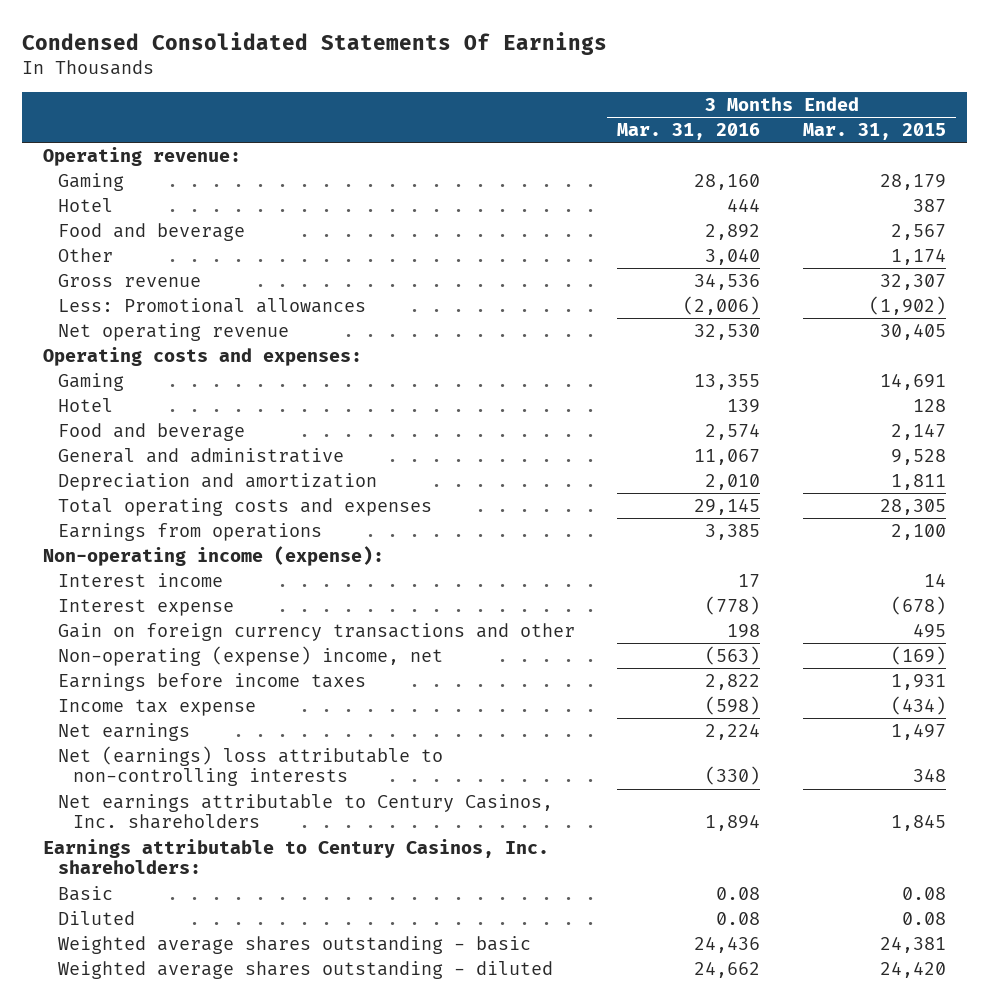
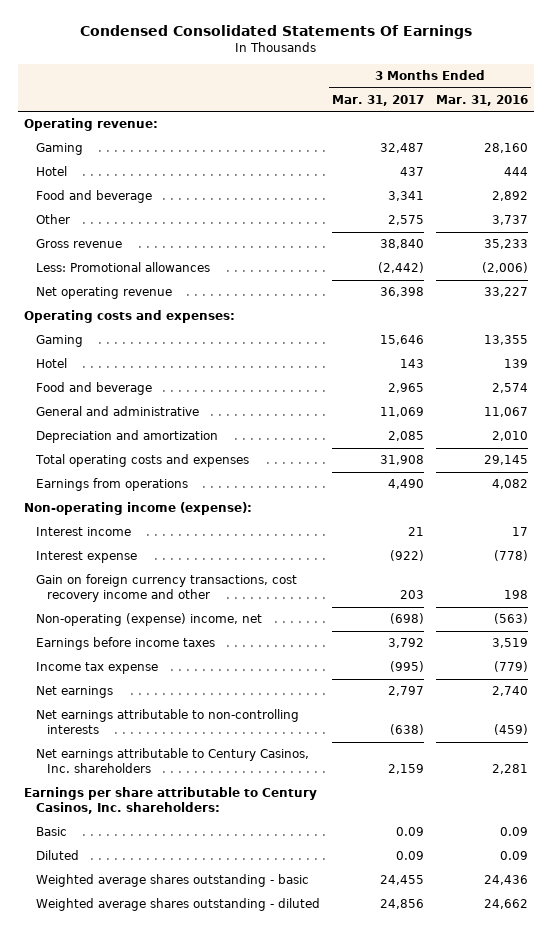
[802,123,946,141] Mar. 31, 2015 -> none
none -> [331,94,424,106] Mar. 31, 2017
[705,248,761,265] 3,040 -> [491,215,528,226] 3,737
[694,273,761,290] 34,536 -> [483,239,528,250] 35,233
[694,323,761,340] 32,530 -> [483,287,528,298] 33,227
[705,523,761,540] 3,385 -> [491,479,528,490] 4,082
[58,622,576,641] Gain on foreign currency transactions and other -> [35,574,297,602] Gain on foreign currency transactions, cost recovery income and other
[705,673,761,690] 2,822 -> [491,638,528,649] 3,519
[705,695,761,715] (598) -> [493,661,528,673] (779)
[705,723,761,740] 2,224 -> [491,686,528,697] 2,740
[58,745,444,787] Net (earnings) loss attributable to non-controlling interests -> [35,709,299,734] Net earnings attributable to non-controlling interests
[705,766,761,786] (330) -> [493,723,528,735] (459)
[705,815,761,832] 1,894 -> [491,763,528,774] 2,281
[43,838,550,875] Earnings attributable to Century Casinos, Inc. shareholders: -> [24,787,318,814] Earnings per share attributable to Century Casinos, Inc. shareholders:
[716,886,761,900] 0.08 -> [499,827,528,837] 0.09
[716,911,761,925] 0.08 -> [499,851,528,861] 0.09

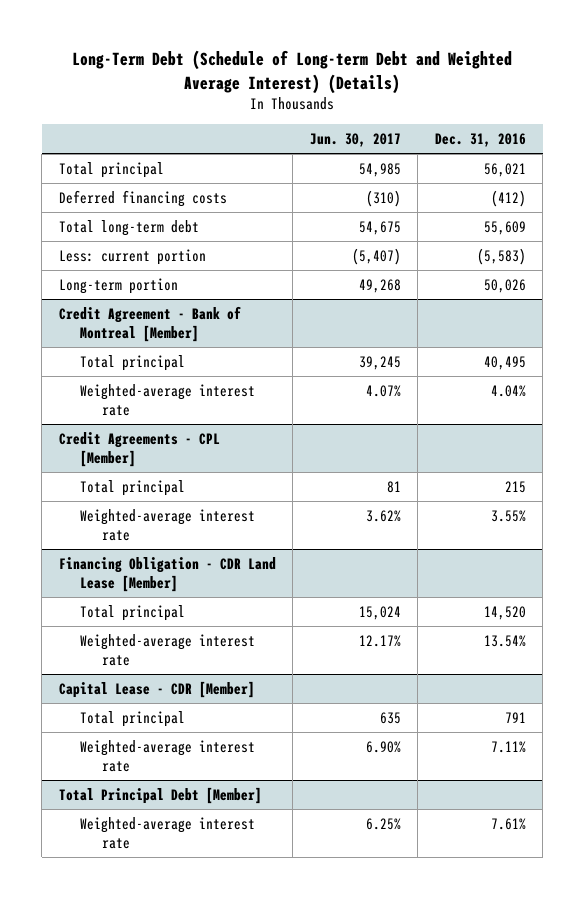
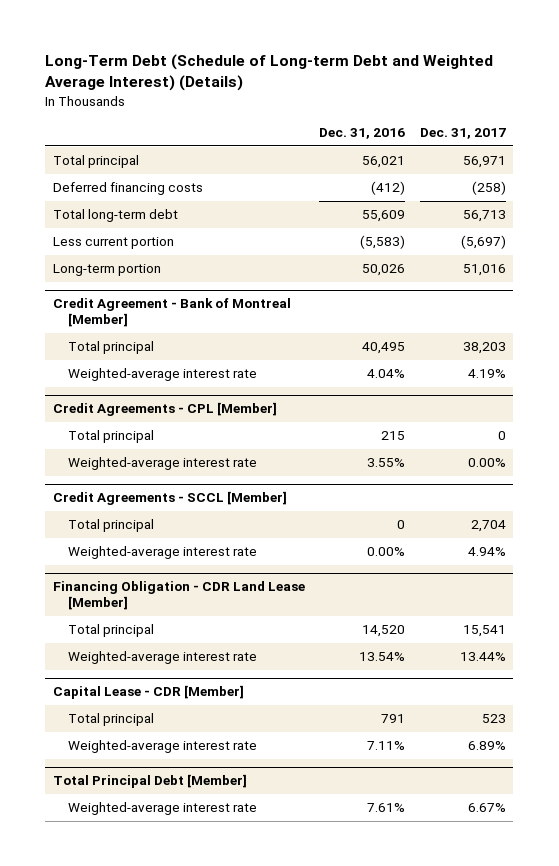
[309,133,401,148] Jun. 30, 2017 -> none
none -> [419,128,506,140] Dec. 31, 2017
[58,248,206,265] Less: current portion -> [52,237,174,250] Less current portion
none -> [52,491,287,506] Credit Agreements - SCCL [Member]
none -> [67,519,154,533] Total principal
none -> [67,546,257,560] Weighted-average interest rate

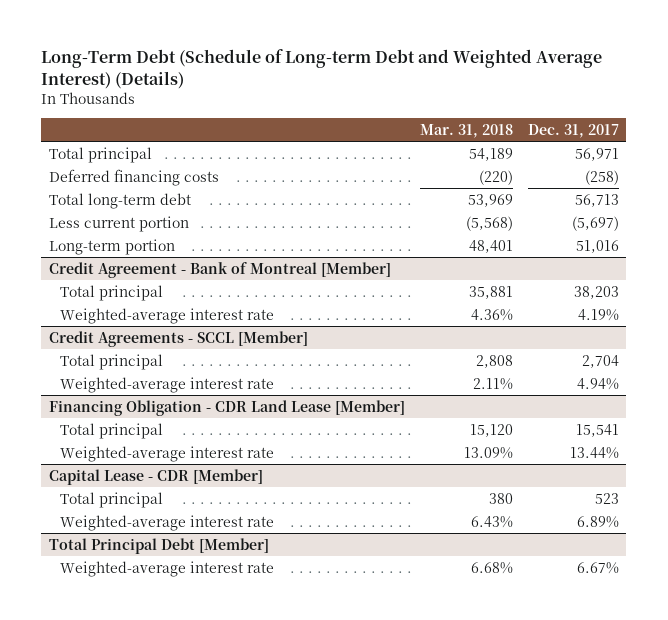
[319,128,406,140] Dec. 31, 2016 -> none
none -> [419,123,513,138] Mar. 31, 2018
[52,402,277,417] Credit Agreements - CPL [Member] -> none
[67,430,154,444] Total principal -> none
[67,457,257,471] Weighted-average interest rate -> none

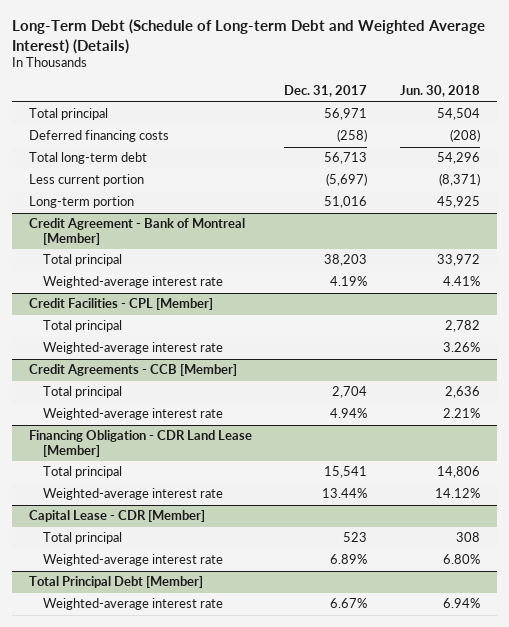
[419,123,513,138] Mar. 31, 2018 -> none
none -> [400,85,481,98] Jun. 30, 2018
none -> [28,298,213,311] Credit Facilities - CPL [Member]
none -> [42,320,122,333] Total principal
none -> [42,342,223,355] Weighted-average interest rate
[48,330,308,347] Credit Agreements - SCCL [Member] -> [28,364,237,377] Credit Agreements - CCB [Member]

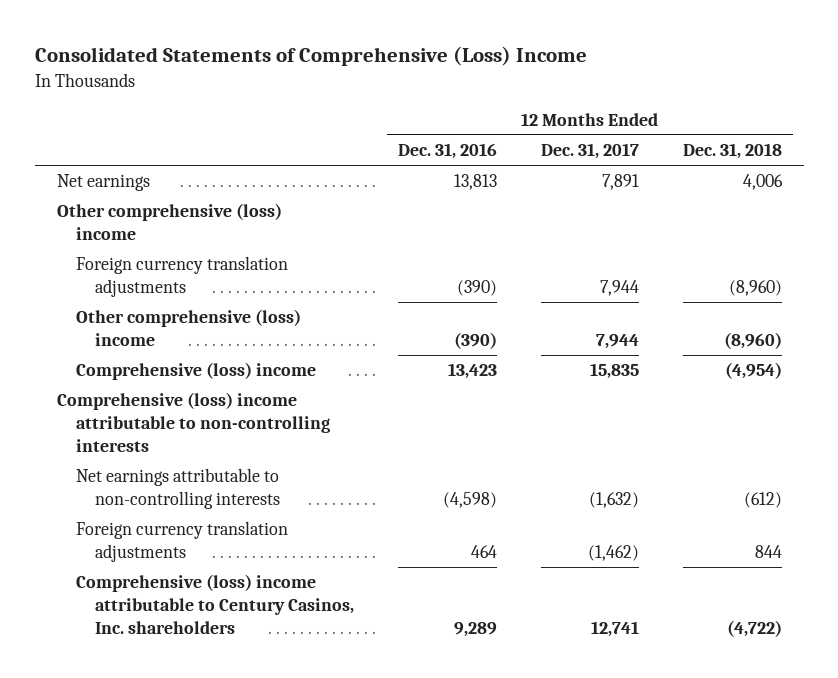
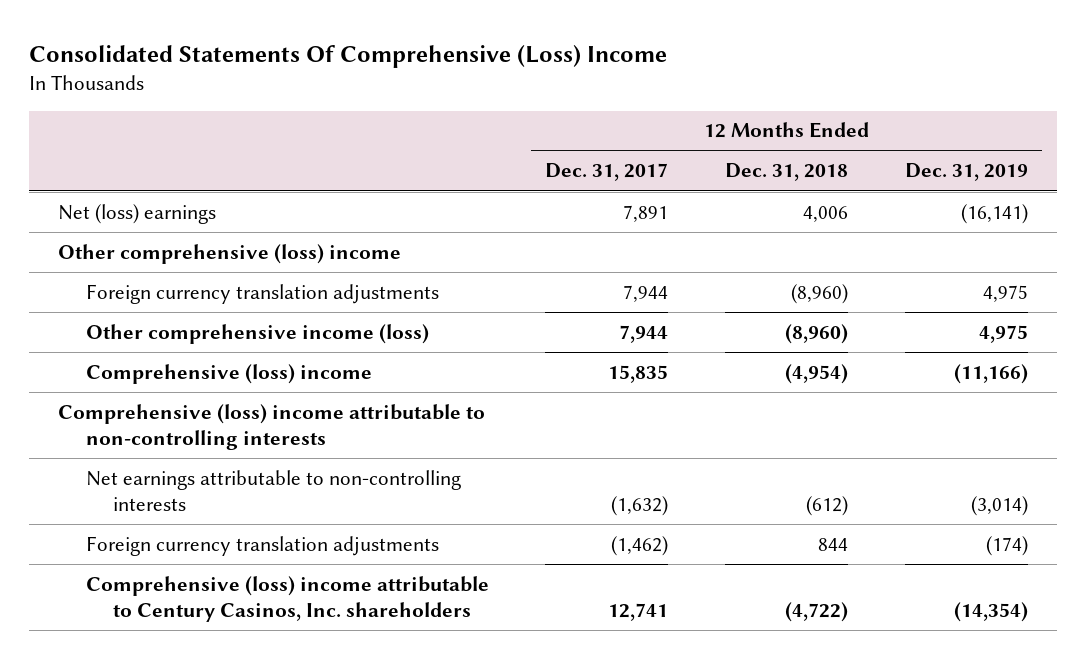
[34,46,587,67] Consolidated Statements of Comprehensive (Loss) Income -> [29,44,668,68] Consolidated Statements Of Comprehensive (Loss) Income
[398,143,498,160] Dec. 31, 2016 -> none
none -> [905,163,1029,182] Dec. 31, 2019
[56,174,150,192] Net earnings -> [57,203,216,224] Net (loss) earnings
[75,309,301,346] Other comprehensive (loss) income -> [85,323,429,344] Other comprehensive income (loss)

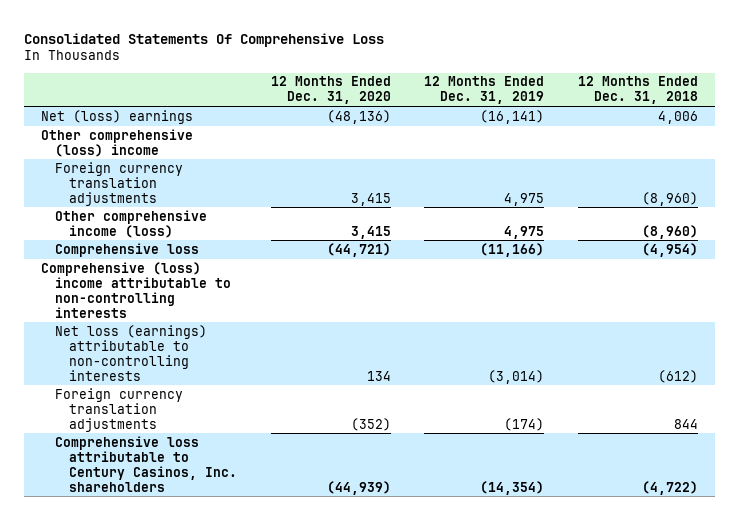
[29,44,668,68] Consolidated Statements Of Comprehensive (Loss) Income -> [24,32,385,47] Consolidated Statements Of Comprehensive Loss
[545,163,669,182] Dec. 31, 2017 -> none
none -> [270,76,391,105] 12 Months Ended Dec. 31, 2020
[85,363,372,384] Comprehensive (loss) income -> [55,242,200,257] Comprehensive loss
[85,469,461,512] Net earnings attributable to non-controlling interests -> [55,324,208,381] Net loss (earnings) attributable to non-controlling interests
[85,575,489,623] Comprehensive (loss) income attributable to Century Casinos, Inc. shareholders -> [55,435,238,492] Comprehensive loss attributable to Century Casinos, Inc. shareholders

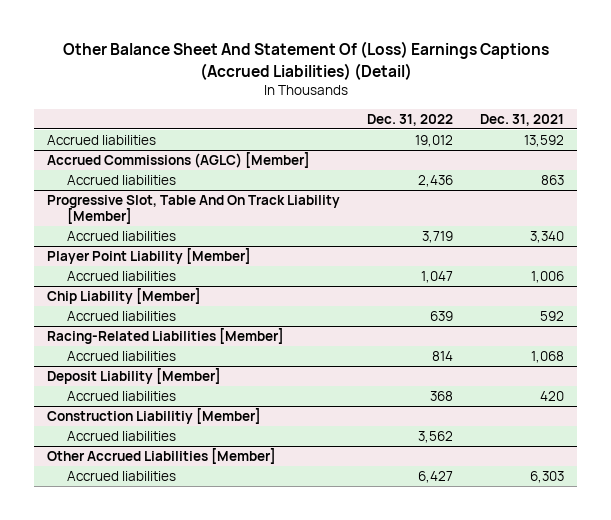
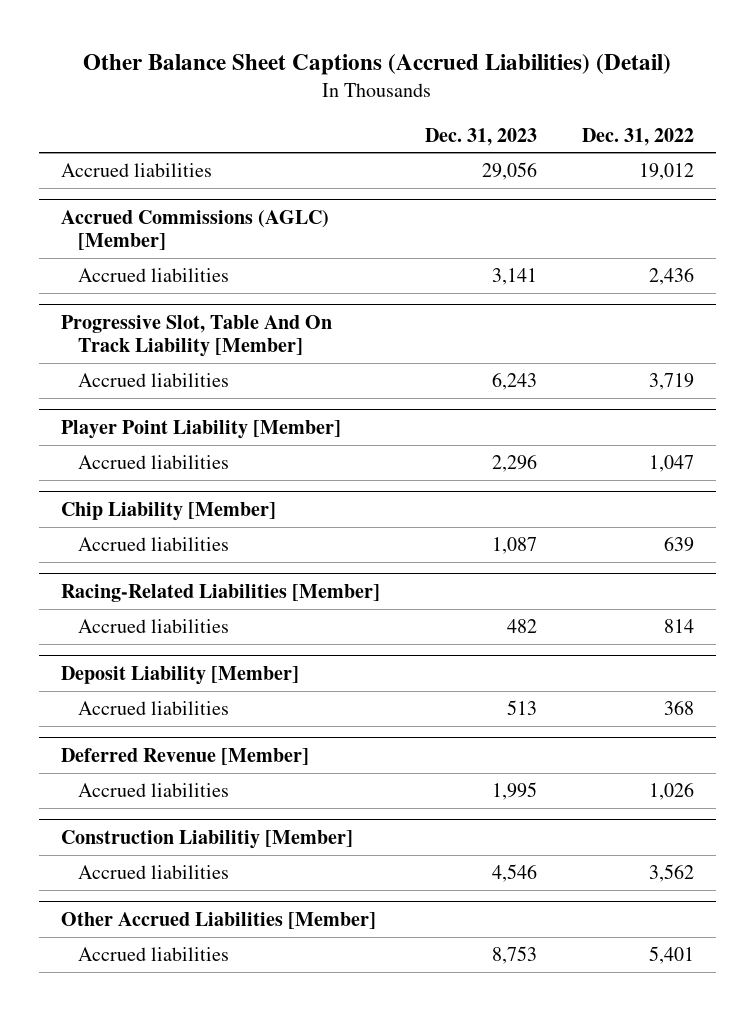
[62,41,549,80] Other Balance Sheet And Statement Of (Loss) Earnings Captions (Accrued Liabilities) (Detail) -> [83,54,672,76] Other Balance Sheet Captions (Accrued Liabilities) (Detail)
[479,113,564,126] Dec. 31, 2021 -> none
none -> [424,127,537,146] Dec. 31, 2023
none -> [61,747,310,765] Deferred Revenue [Member]
none -> [77,783,229,798] Accrued liabilities
[418,470,454,483] 6,427 -> [648,946,694,965] 5,401

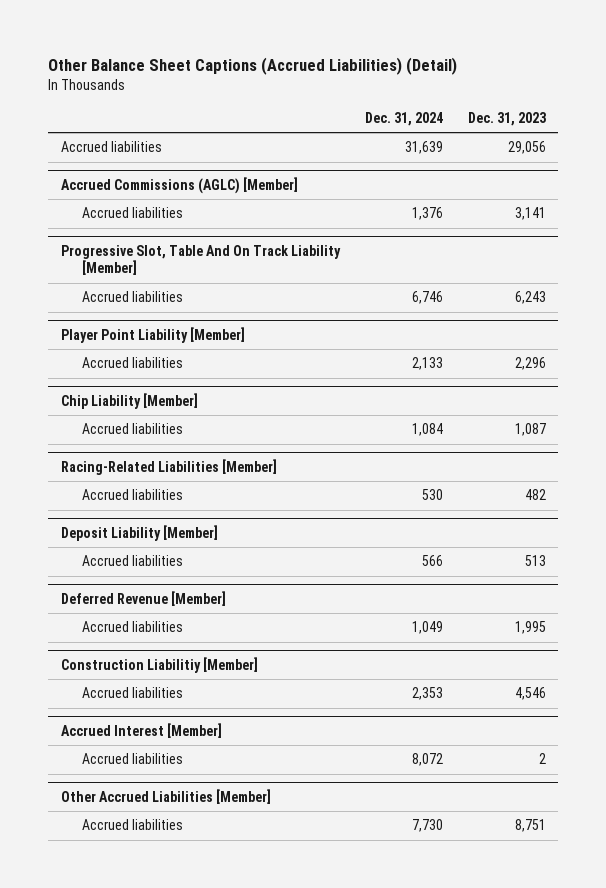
[581,127,694,146] Dec. 31, 2022 -> none
none -> [364,112,443,127] Dec. 31, 2024
none -> [60,723,222,739] Accrued Interest [Member]
none -> [82,753,184,765] Accrued liabilities
[491,946,537,965] 8,753 -> [514,819,546,833] 8,751

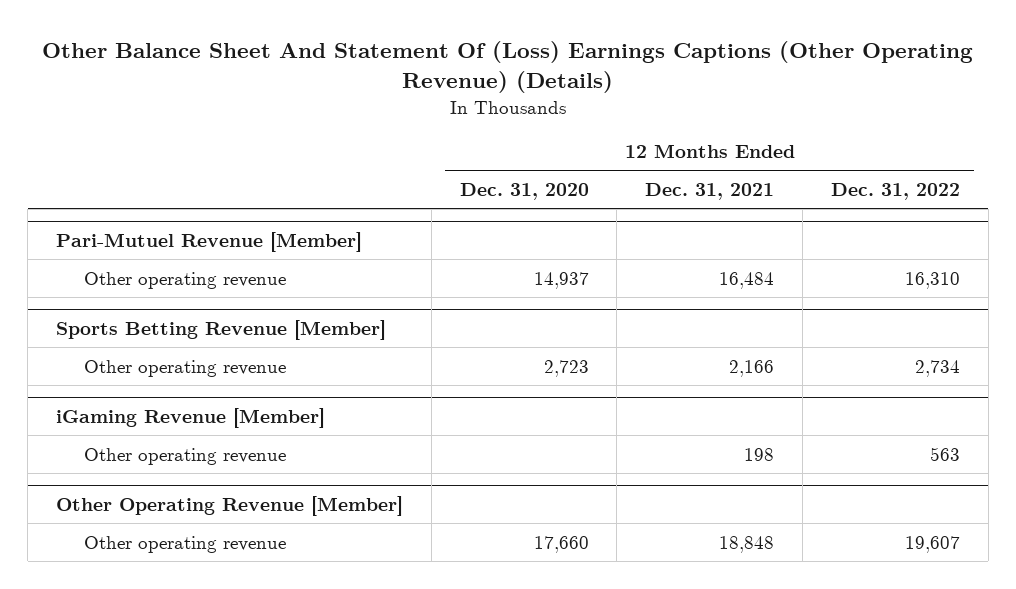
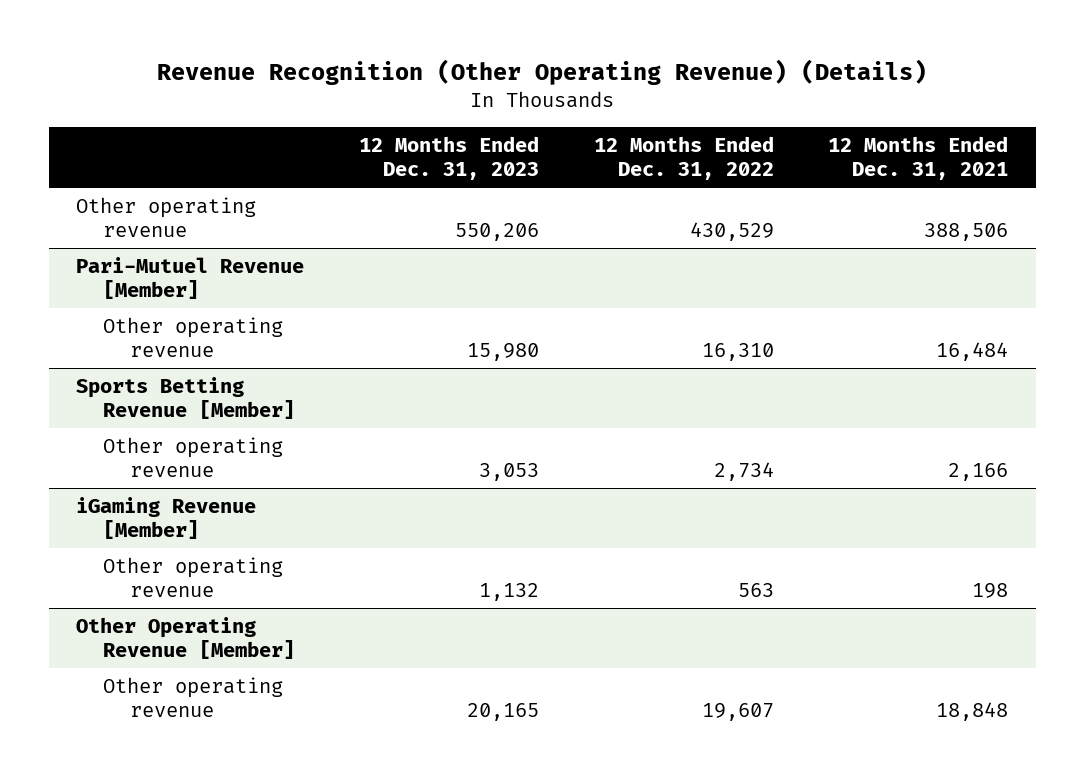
[41,40,973,93] Other Balance Sheet And Statement Of (Loss) Earnings Captions (Other Operating Revenue) (Details) -> [157,58,928,85] Revenue Recognition (Other Operating Revenue) (Details)
[459,182,589,200] Dec. 31, 2020 -> none
none -> [358,136,539,181] 12 Months Ended Dec. 31, 2023
none -> [76,196,257,238] Other operating revenue

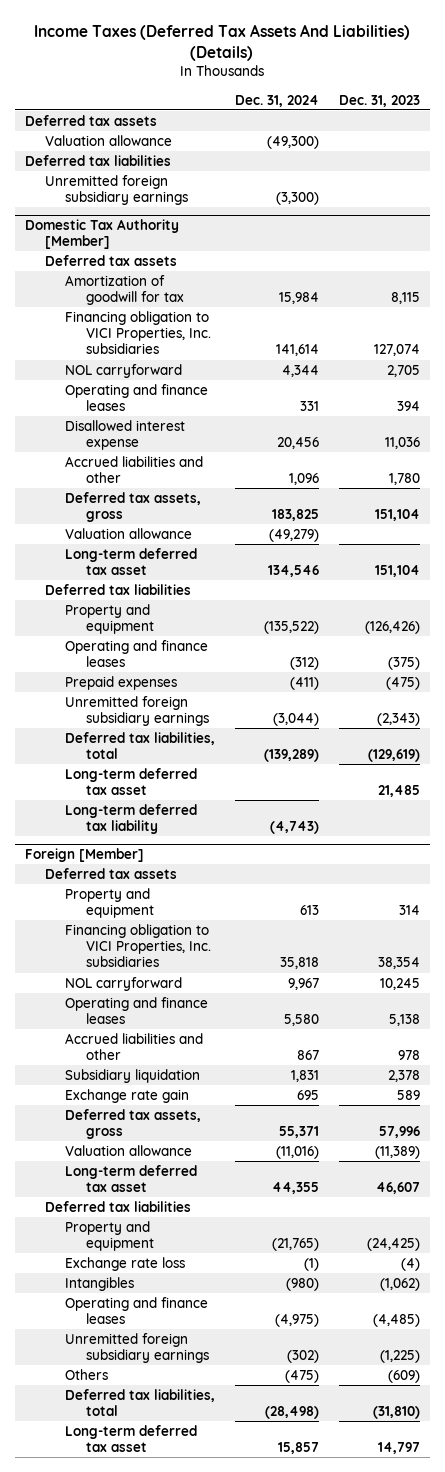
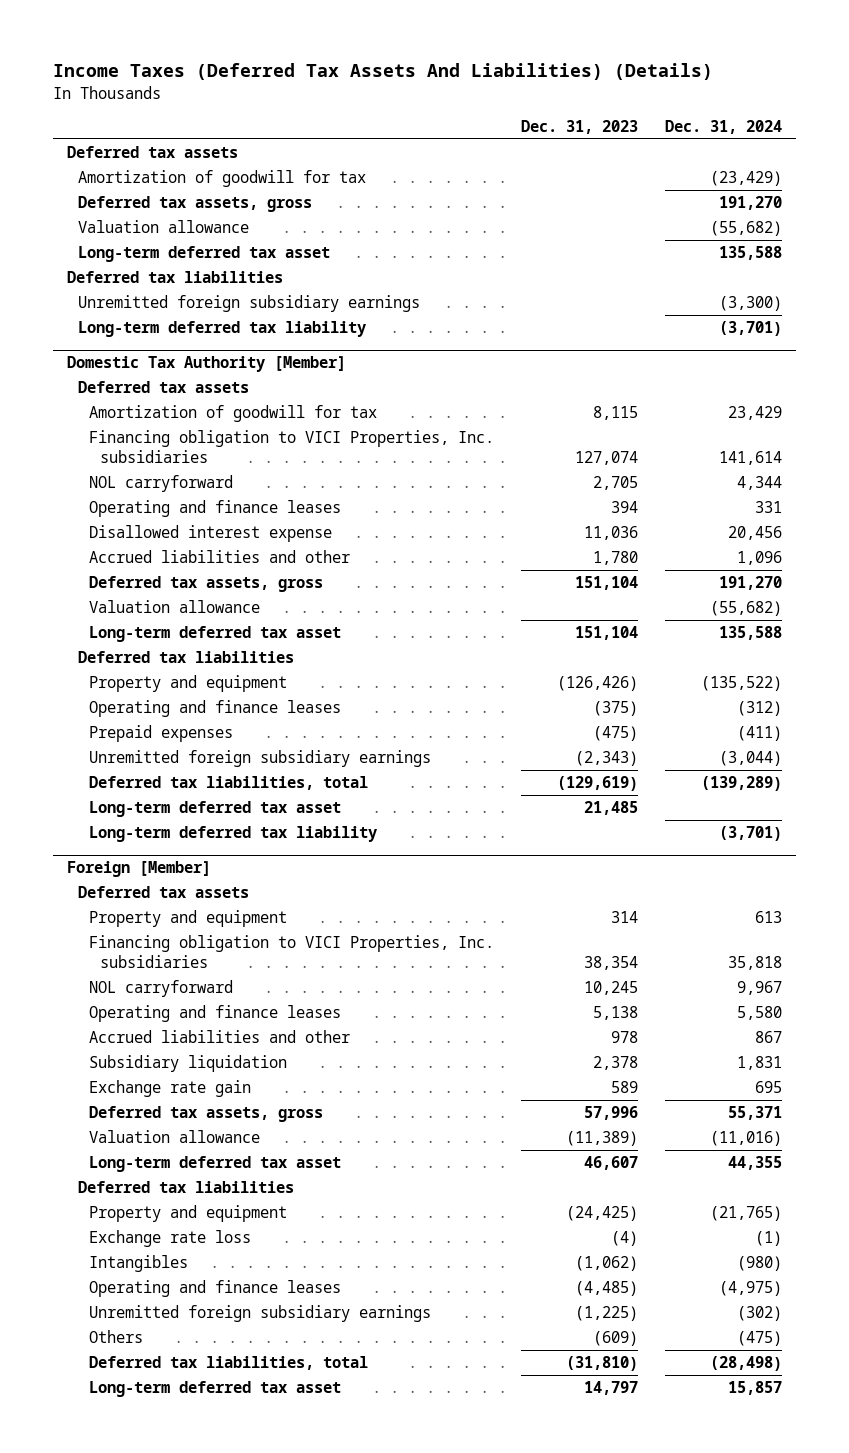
none -> [77,170,366,188] Amortization of goodwill for tax
none -> [77,196,312,213] Deferred tax assets, gross
[267,135,320,149] (49,300) -> [710,221,783,237] (55,682)
none -> [77,246,330,263] Long-term deferred tax asset
none -> [77,321,366,338] Long-term deferred tax liability
[279,292,320,305] 15,984 -> [728,406,783,421] 23,429
[272,509,320,522] 183,825 -> [719,576,783,591] 191,270
[269,528,320,542] (49,279) -> [710,601,783,617] (55,682)
[268,565,320,578] 134,546 -> [719,626,783,641] 135,588
[270,821,320,835] (4,743) -> [719,826,783,842] (3,701)

